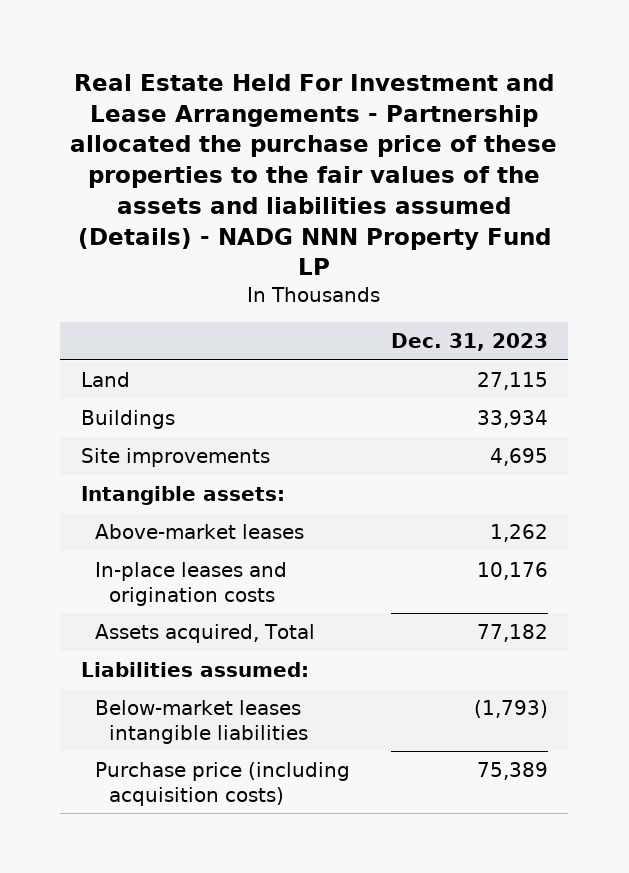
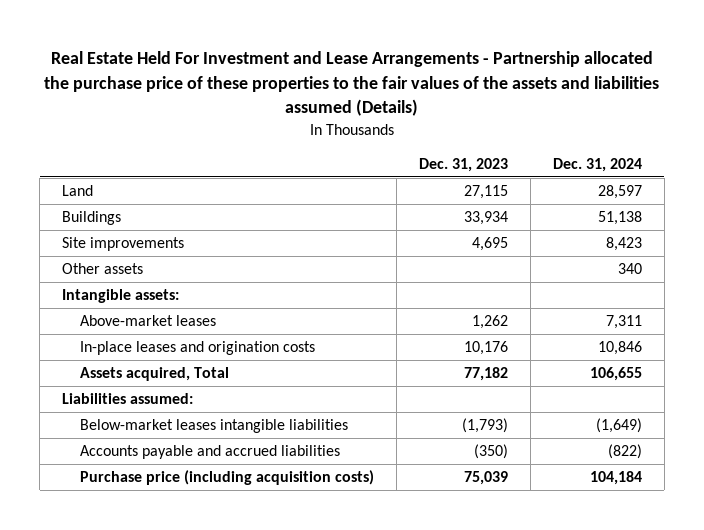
[70,73,558,276] Real Estate Held For Investment and Lease Arrangements - Partnership allocated the purchase price of these properties to the fair values of the assets and liabilities assumed (Details) - NADG NNN Property Fund LP -> [44,51,660,117] Real Estate Held For Investment and Lease Arrangements - Partnership allocated the purchase price of these properties to the fair values of the assets and liabilities assumed (Details)
none -> [552,157,642,172] Dec. 31, 2024
none -> [62,263,144,275] Other assets
none -> [80,445,341,460] Accounts payable and accrued liabilities
[476,762,548,781] 75,389 -> [464,471,509,486] 75,039

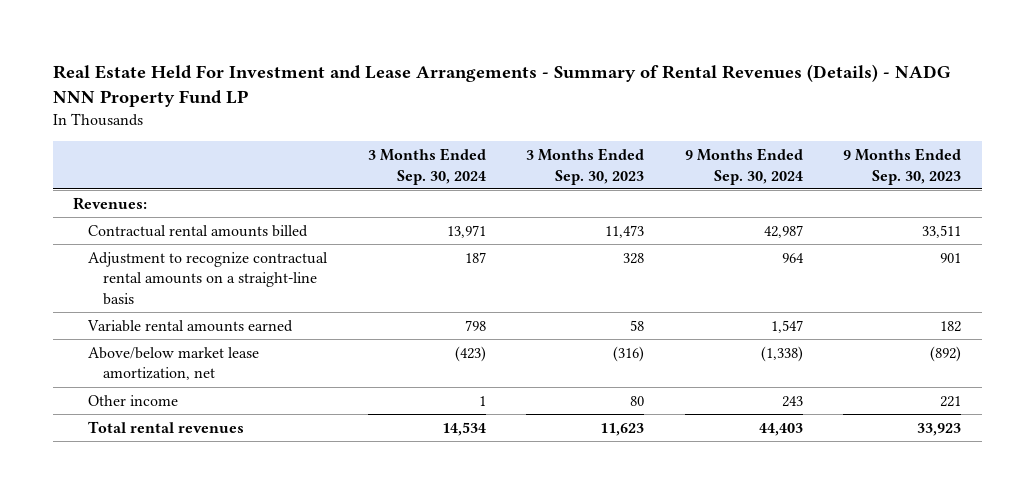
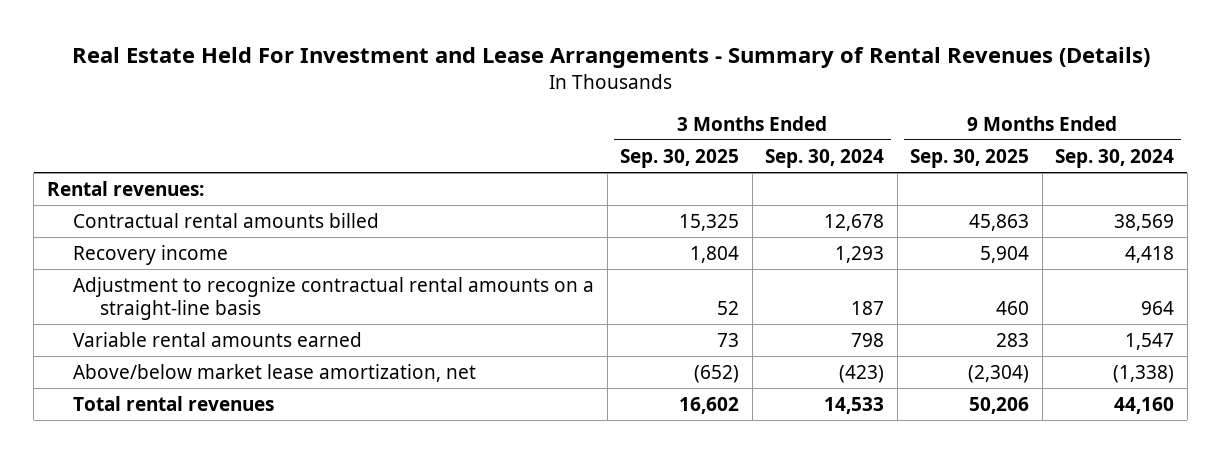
[52,64,951,108] Real Estate Held For Investment and Lease Arrangements - Summary of Rental Revenues (Details) - NADG NNN Property Fund LP -> [71,47,1150,69] Real Estate Held For Investment and Lease Arrangements - Summary of Rental Revenues (Details)
[526,147,645,185] 3 Months Ended Sep. 30, 2023 -> none
[843,147,962,185] 9 Months Ended Sep. 30, 2023 -> none
none -> [620,148,740,168] Sep. 30, 2025
none -> [910,148,1030,168] Sep. 30, 2025
[73,196,148,210] Revenues: -> [46,180,204,196] Rental revenues:
[446,224,486,238] 13,971 -> [824,213,885,231] 12,678
[763,224,803,238] 42,987 -> [1114,213,1175,231] 38,569
none -> [73,244,229,265] Recovery income
[87,394,178,406] Other income -> none
[441,421,486,436] 14,534 -> [824,396,885,414] 14,533
[758,422,803,436] 44,403 -> [1114,396,1175,414] 44,160

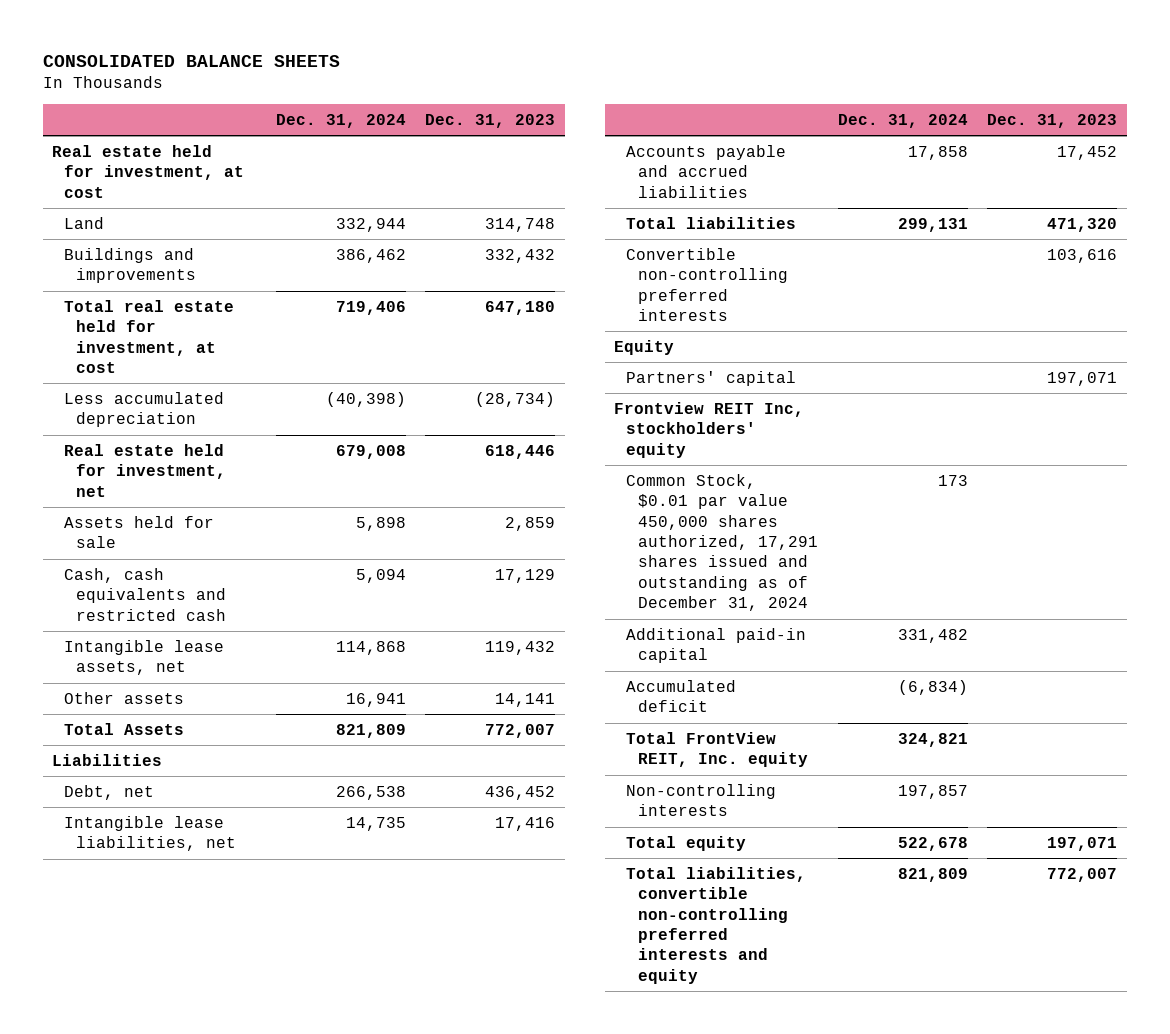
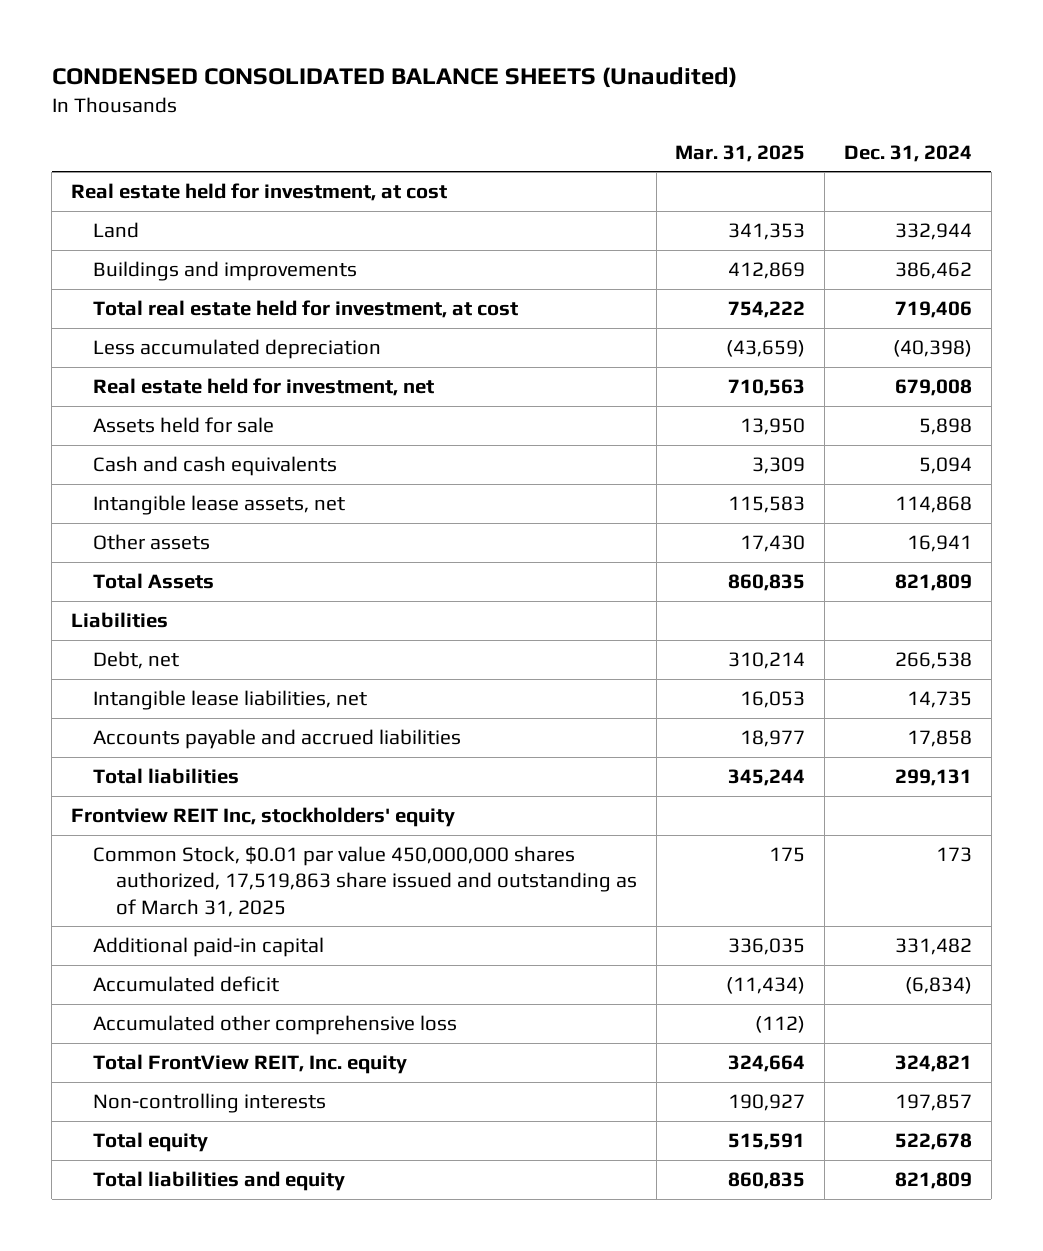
[42,55,340,68] CONSOLIDATED BALANCE SHEETS -> [51,66,737,88] CONDENSED CONSOLIDATED BALANCE SHEETS (Unaudited)
[425,114,556,129] Dec. 31, 2023 -> none
none -> [675,144,806,162] Mar. 31, 2025
[64,567,226,621] Cash, cash equivalents and restricted cash -> [93,456,338,477] Cash and cash equivalents
[626,247,788,322] Convertible non-controlling preferred interests -> none
[614,339,675,355] Equity -> none
[626,370,797,386] Partners' capital -> none
[626,473,818,612] Common Stock, $0.01 par value 450,000 shares authorized, 17,291 shares issued and outstanding as of December 31, 2024 -> [93,846,638,917] Common Stock, $0.01 par value 450,000,000 shares authorized, 17,519,863 share issued and outstanding as of March 31, 2025
none -> [93,1015,458,1036] Accumulated other comprehensive loss
[626,866,807,984] Total liabilities, convertible non-controlling preferred interests and equity -> [93,1171,346,1192] Total liabilities and equity

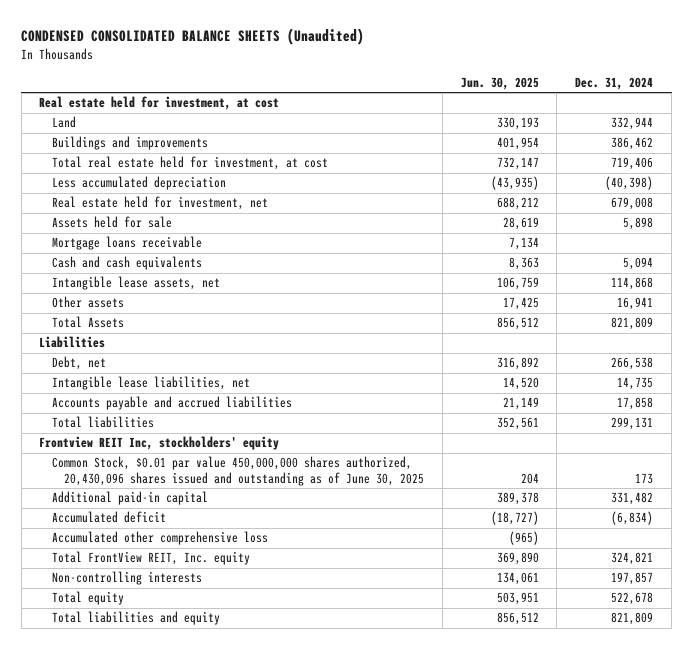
[675,144,806,162] Mar. 31, 2025 -> none
none -> [460,76,539,90] Jun. 30, 2025
none -> [51,236,202,251] Mortgage loans receivable
[93,846,638,917] Common Stock, $0.01 par value 450,000,000 shares authorized, 17,519,863 share issued and outstanding as of March 31, 2025 -> [51,456,424,486] Common Stock, $0.01 par value 450,000,000 shares authorized, 20,430,096 shares issued and outstanding as of June 30, 2025

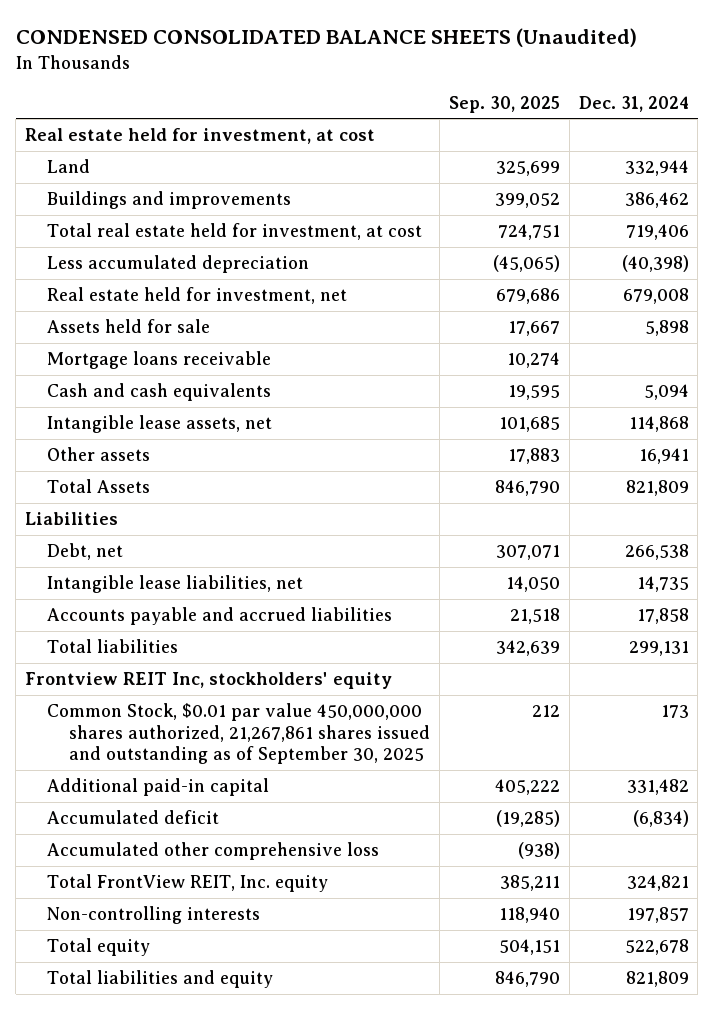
[460,76,539,90] Jun. 30, 2025 -> none
none -> [448,95,560,113] Sep. 30, 2025
[51,456,424,486] Common Stock, $0.01 par value 450,000,000 shares authorized, 20,430,096 shares issued and outstanding as of June 30, 2025 -> [47,703,431,765] Common Stock, $0.01 par value 450,000,000 shares authorized, 21,267,861 shares issued and outstanding as of September 30, 2025

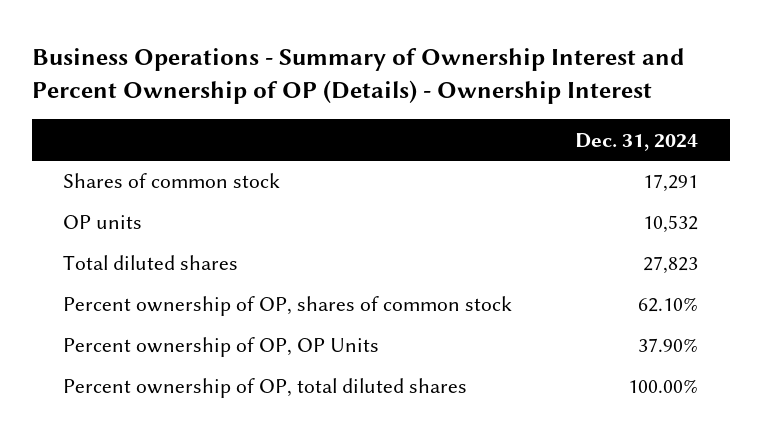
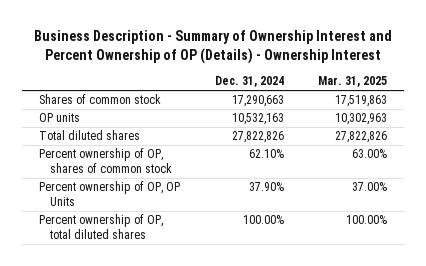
[31,47,684,105] Business Operations - Summary of Ownership Interest and Percent Ownership of OP (Details) - Ownership Interest -> [34,30,393,64] Business Description - Summary of Ownership Interest and Percent Ownership of OP (Details) - Ownership Interest
none -> [317,76,387,88] Mar. 31, 2025
[643,174,699,193] 17,291 -> [231,95,284,108] 17,290,663
[643,215,699,234] 10,532 -> [231,113,284,126] 10,532,163
[643,256,699,275] 27,823 -> [231,131,284,144] 27,822,826

